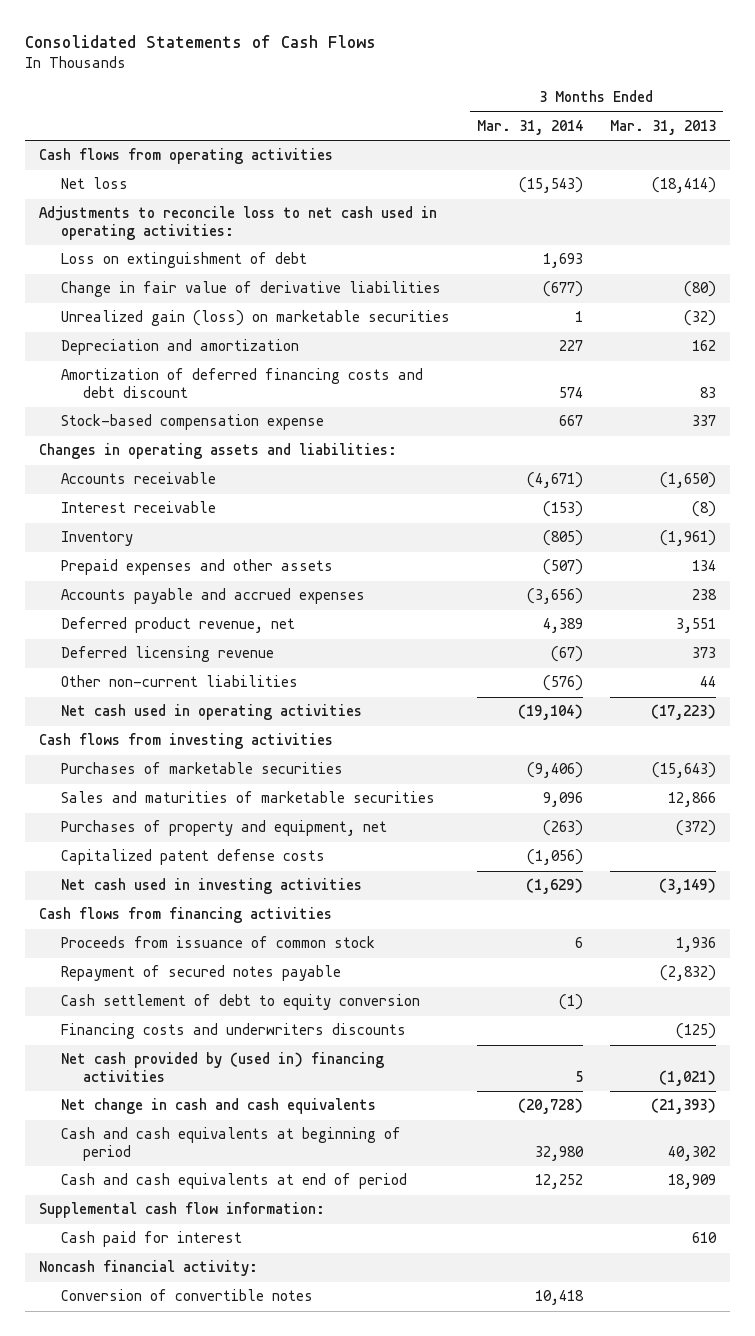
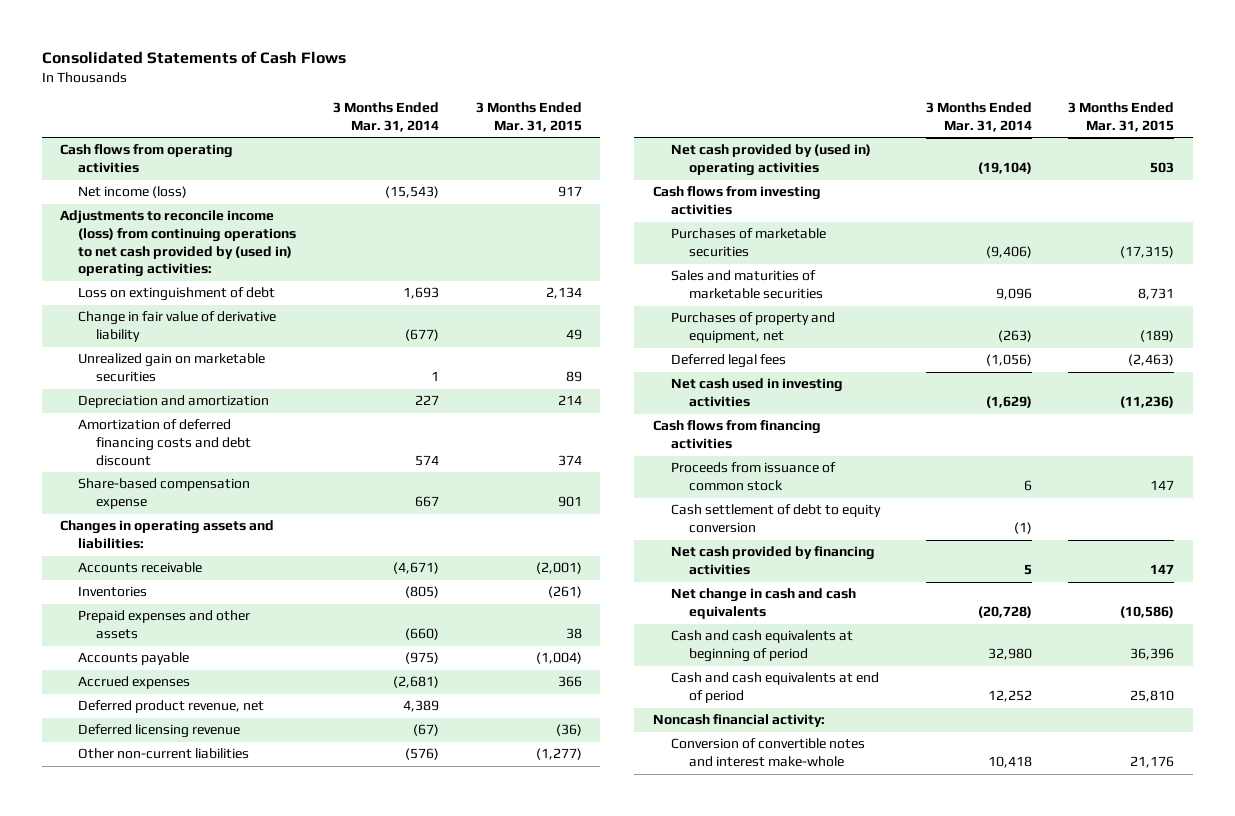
[610,119,717,135] Mar. 31, 2013 -> none
none -> [475,101,582,132] 3 Months Ended Mar. 31, 2015
[60,177,128,190] Net loss -> [78,186,188,199] Net income (loss)
[38,206,437,240] Adjustments to reconcile loss to net cash used in operating activities: -> [60,210,297,278] Adjustments to reconcile income (loss) from continuing operations to net cash provided by (used in) operating activities:
[60,281,441,298] Change in fair value of derivative liabilities -> [78,311,277,343] Change in fair value of derivative liability
[60,310,450,327] Unrealized gain (loss) on marketable securities -> [78,353,266,383] Unrealized gain on marketable securities
[60,414,324,431] Stock-based compensation expense -> [78,478,251,510] Share-based compensation expense
[60,501,216,514] Interest receivable -> none
[60,588,365,605] Accounts payable and accrued expenses -> none
[60,531,133,547] Inventory -> [78,586,148,598] Inventories
[542,559,583,576] (507) -> [404,628,439,641] (660)
none -> [78,652,190,666] Accounts payable
none -> [78,676,191,690] Accrued expenses
[60,704,362,721] Net cash used in operating activities -> [670,144,871,177] Net cash provided by (used in) operating activities
[60,849,325,866] Capitalized patent defense costs -> [670,354,786,369] Deferred legal fees
[60,965,341,982] Repayment of secured notes payable -> none
[60,1023,406,1040] Financing costs and underwriters discounts -> none
[60,1052,384,1082] Net cash provided by (used in) financing activities -> [670,546,875,576] Net cash provided by financing activities
[38,1202,325,1219] Supplemental cash flow information: -> none
[60,1231,242,1248] Cash paid for interest -> none
[60,1289,313,1302] Conversion of convertible notes -> [670,738,865,768] Conversion of convertible notes and interest make-whole

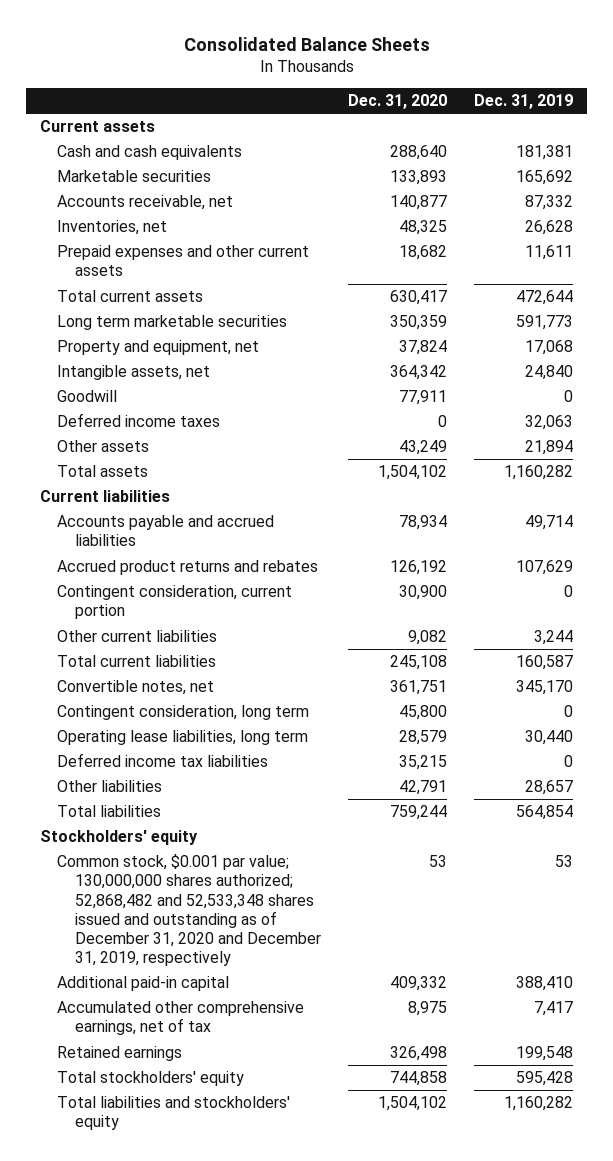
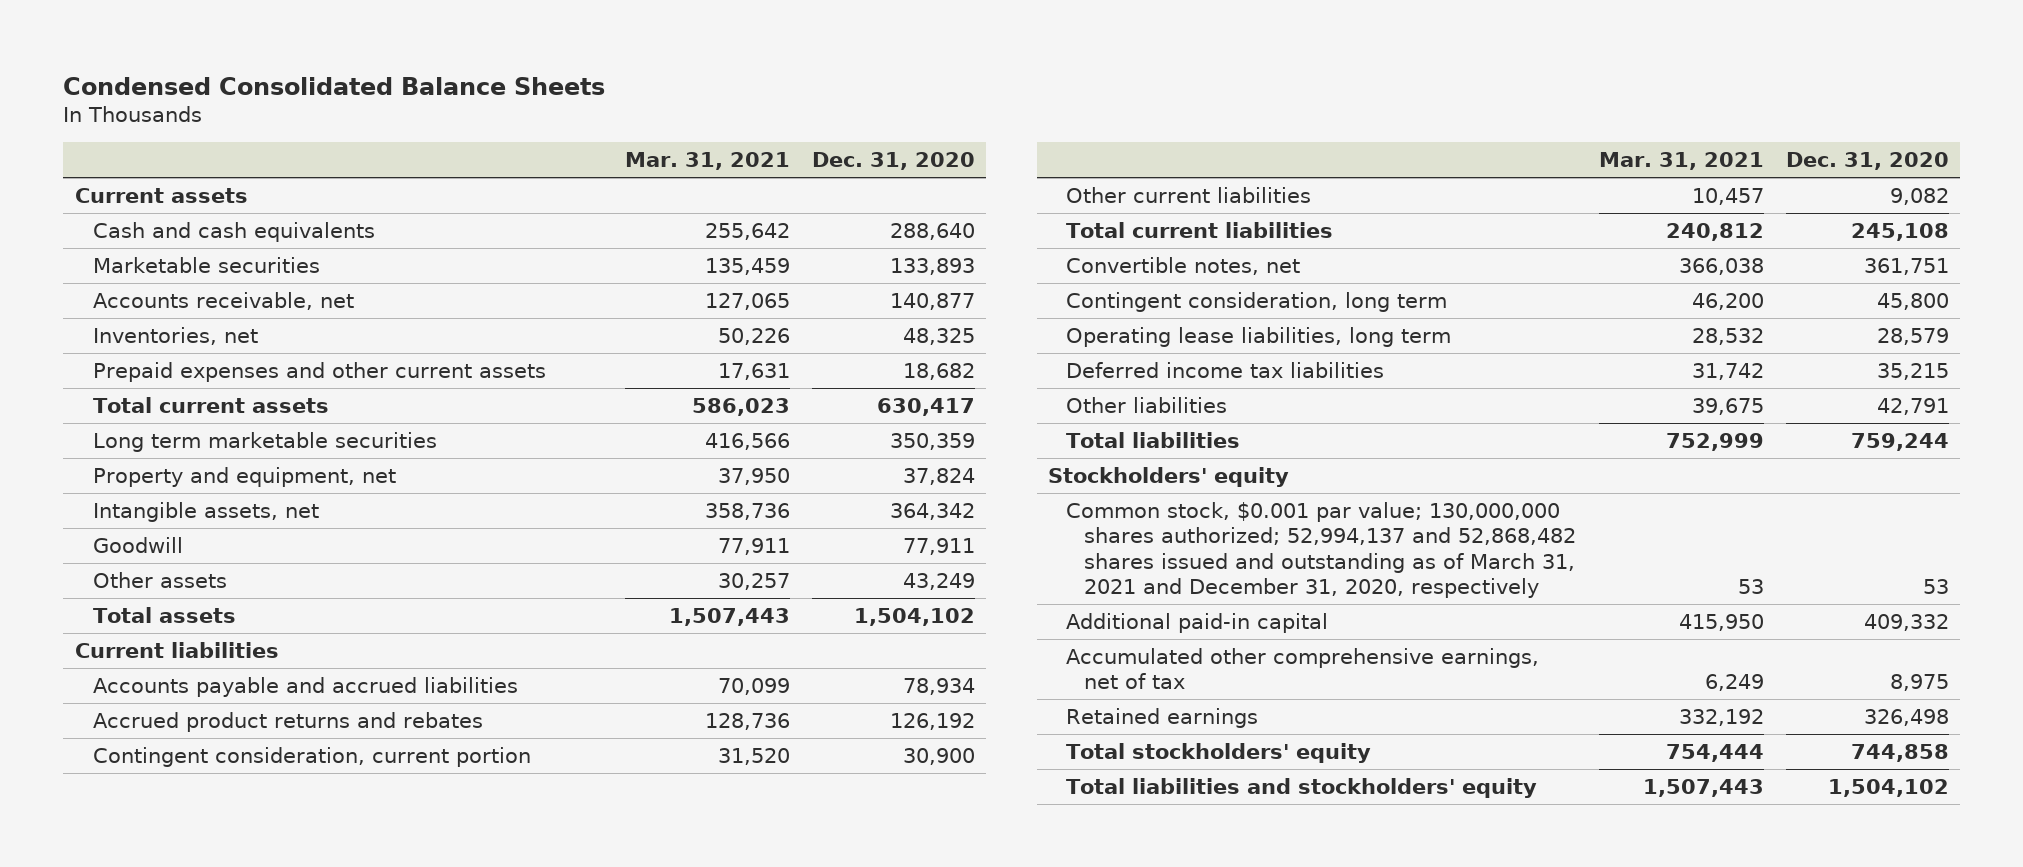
[183,36,430,51] Consolidated Balance Sheets -> [63,76,606,95] Condensed Consolidated Balance Sheets
[474,94,574,110] Dec. 31, 2019 -> none
none -> [624,152,790,171] Mar. 31, 2021
[57,413,221,428] Deferred income taxes -> none
[57,854,321,967] Common stock, $0.001 par value; 130,000,000 shares authorized; 52,868,482 and 52,533,348 shares issued and outstanding as of December 31, 2020 and December 31, 2019, respectively -> [1066,501,1577,599] Common stock, $0.001 par value; 130,000,000 shares authorized; 52,994,137 and 52,868,482 shares issued and outstanding as of March 31, 2021 and December 31, 2020, respectively

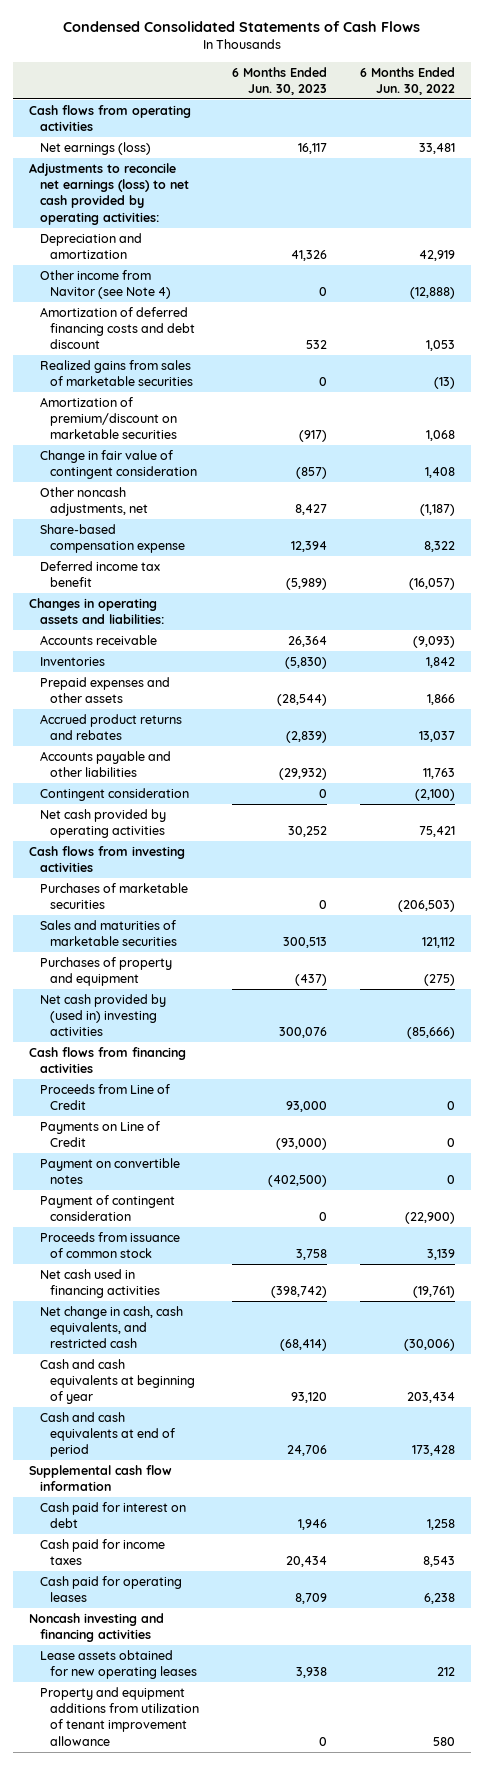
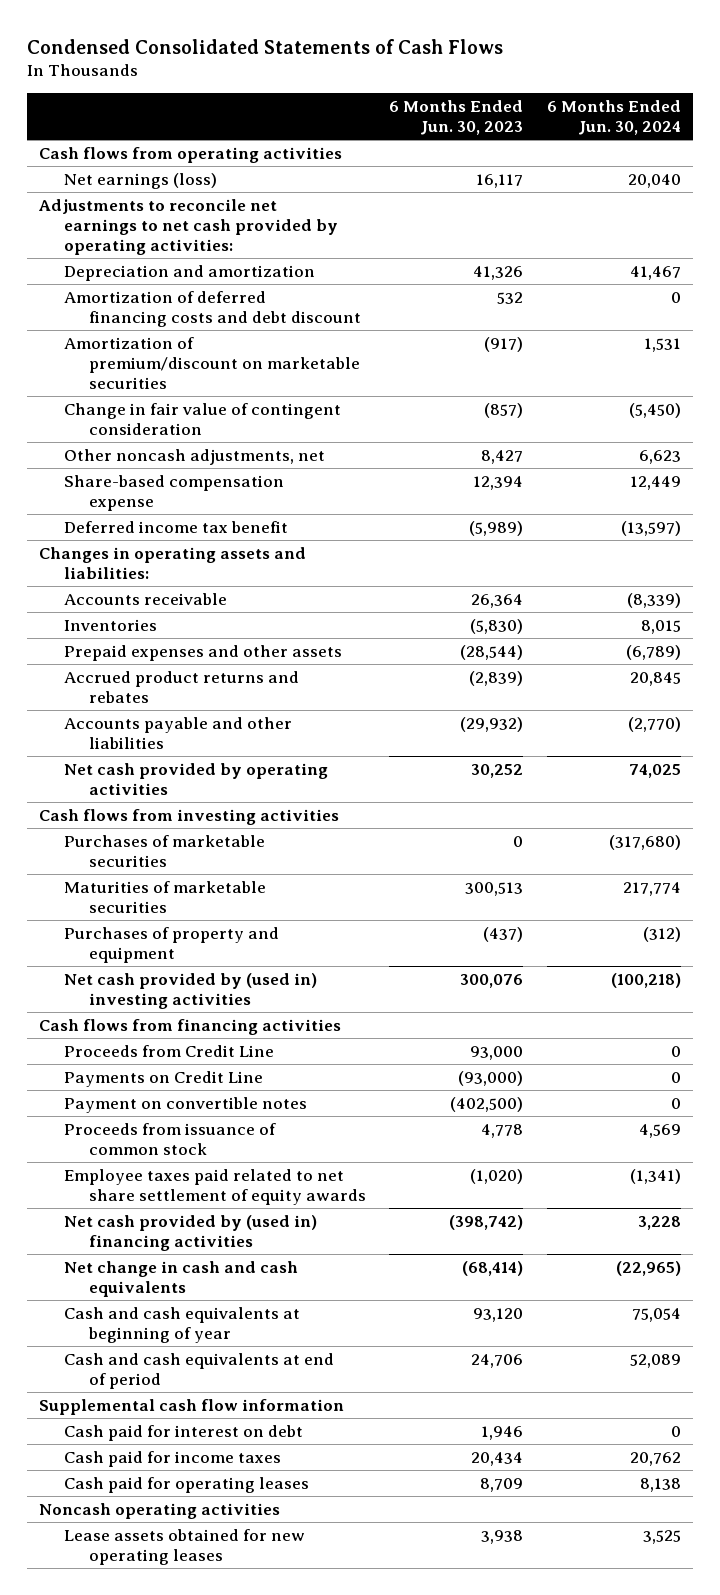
[359,66,455,95] 6 Months Ended Jun. 30, 2022 -> none
none -> [546,100,681,136] 6 Months Ended Jun. 30, 2024
[28,162,189,225] Adjustments to reconcile net earnings (loss) to net cash provided by operating activities: -> [38,198,338,256] Adjustments to reconcile net earnings to net cash provided by operating activities:
[39,269,172,300] Other income from Navitor (see Note 4) -> none
[39,359,194,387] Realized gains from sales of marketable securities -> none
[39,787,189,801] Contingent consideration -> none
[39,919,178,947] Sales and maturities of marketable securities -> [63,880,266,913] Maturities of marketable securities
[39,1083,170,1111] Proceeds from Line of Credit -> [63,1044,274,1057] Proceeds from Credit Line
[39,1120,160,1148] Payments on Line of Credit -> [63,1070,263,1087] Payments on Credit Line
[39,1194,175,1222] Payment of contingent consideration -> none
[295,1249,327,1261] 3,758 -> [481,1123,524,1138] 4,778
none -> [63,1168,366,1205] Employee taxes paid related to net share settlement of equity awards
[39,1268,161,1299] Net cash used in financing activities -> [63,1214,317,1251] Net cash provided by (used in) financing activities
[39,1305,183,1349] Net change in cash, cash equivalents, and restricted cash -> [63,1260,298,1297] Net change in cash and cash equivalents
[28,1612,164,1643] Noncash investing and financing activities -> [39,1502,281,1519] Noncash operating activities
[39,1686,200,1746] Property and equipment additions from utilization of tenant improvement allowance -> none

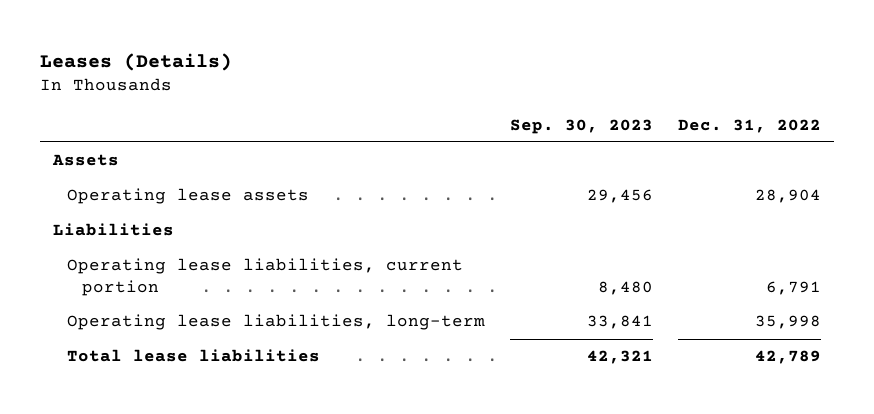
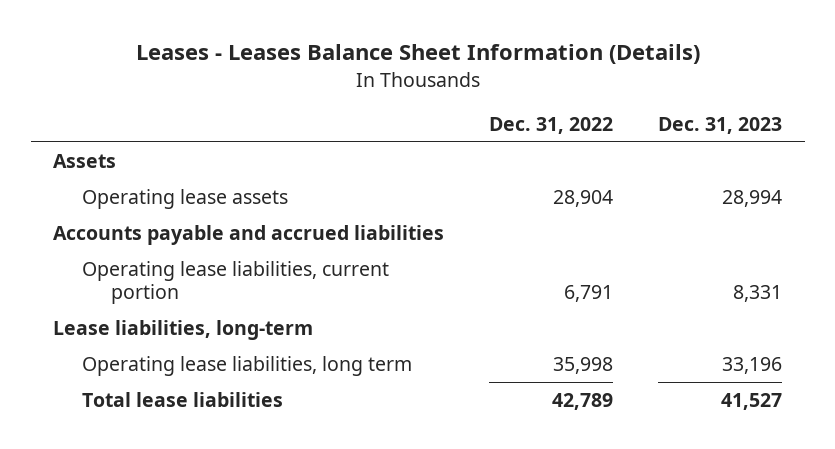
[40,52,233,71] Leases (Details) -> [135,44,700,65] Leases - Leases Balance Sheet Information (Details)
[510,118,654,134] Sep. 30, 2023 -> none
none -> [658,116,783,134] Dec. 31, 2023
[52,223,174,237] Liabilities -> none
none -> [53,225,445,246] Accounts payable and accrued liabilities
none -> [53,320,314,341] Lease liabilities, long-term
[67,314,486,331] Operating lease liabilities, long-term -> [82,356,413,377] Operating lease liabilities, long term

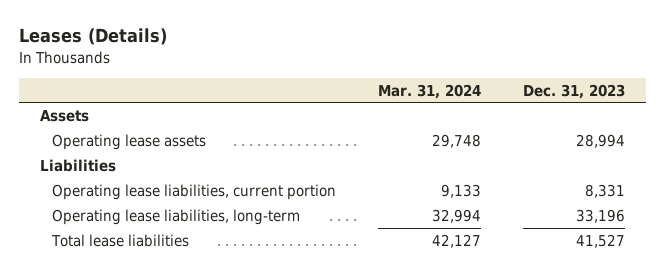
[135,44,700,65] Leases - Leases Balance Sheet Information (Details) -> [19,28,168,46] Leases (Details)
[489,116,614,134] Dec. 31, 2022 -> none
none -> [377,83,481,99] Mar. 31, 2024
[53,225,445,246] Accounts payable and accrued liabilities -> none
none -> [40,158,117,172] Liabilities
[53,320,314,341] Lease liabilities, long-term -> none
[82,356,413,377] Operating lease liabilities, long term -> [51,208,300,225] Operating lease liabilities, long-term

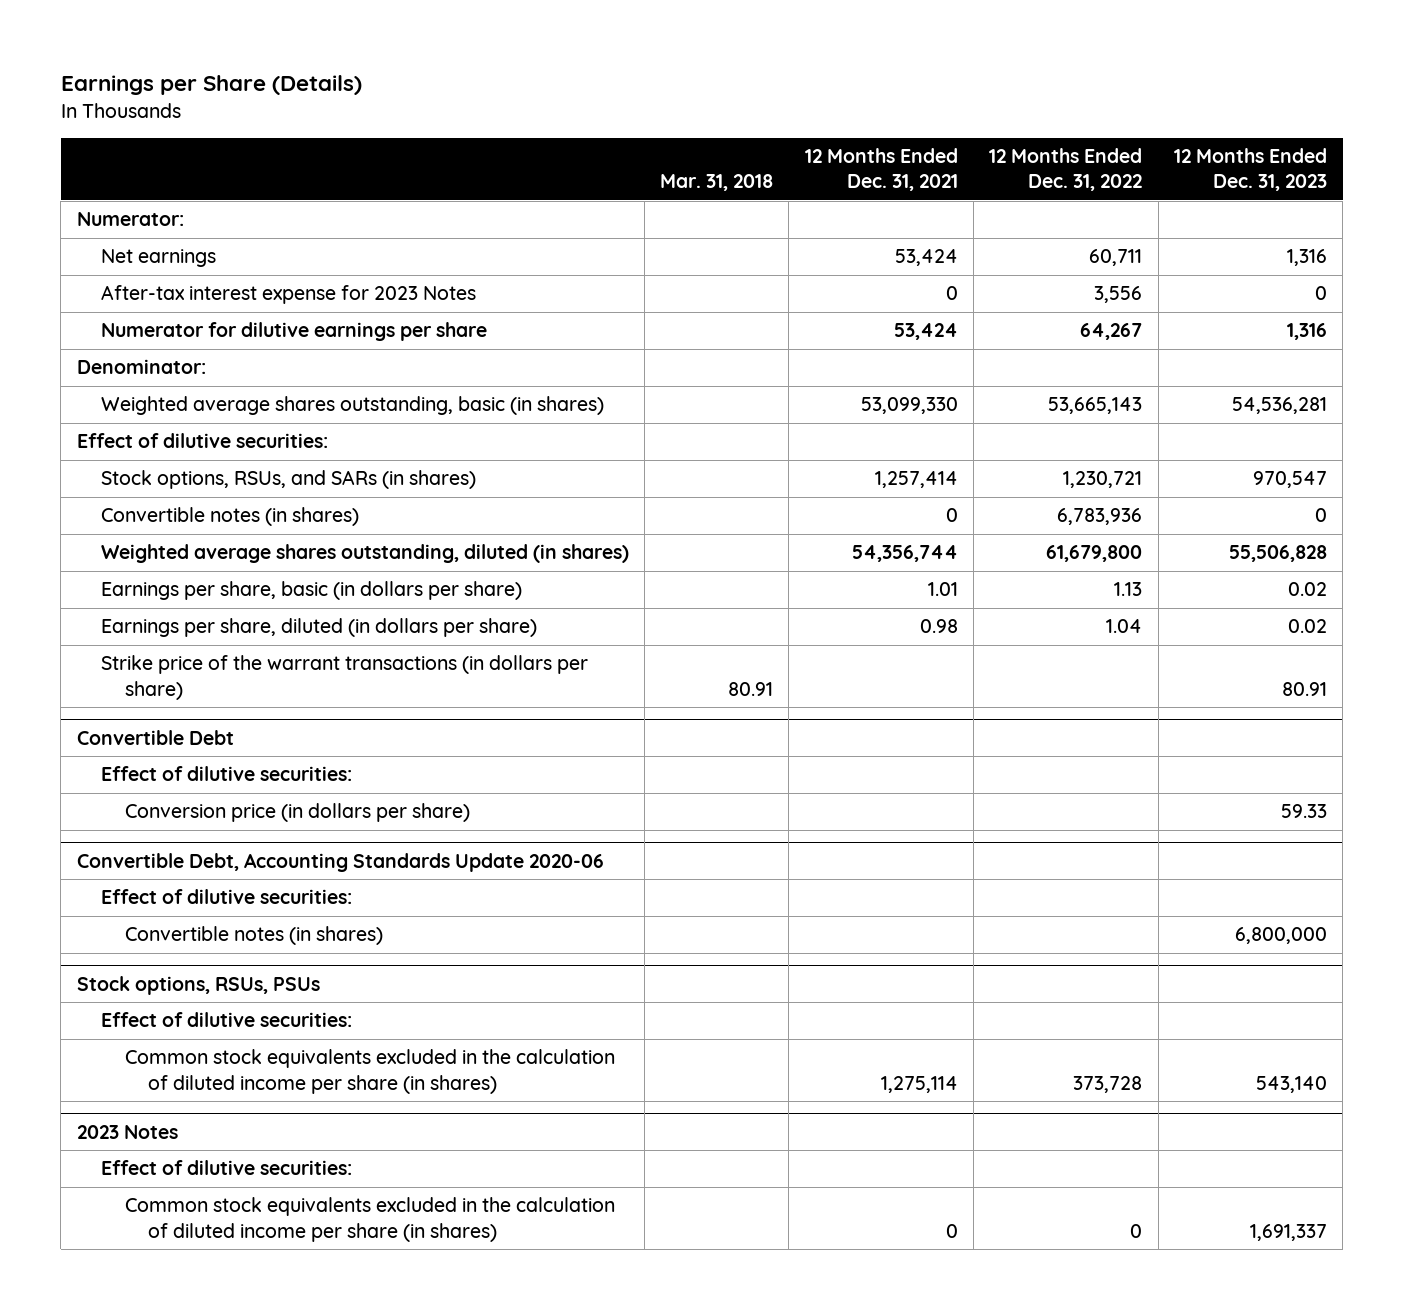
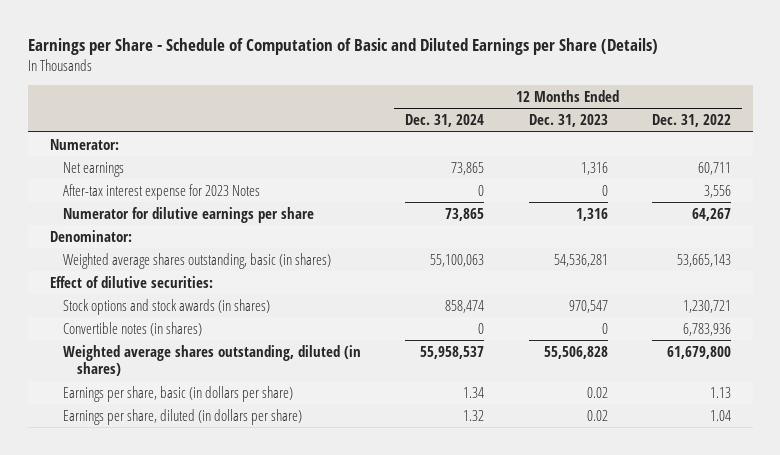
[60,75,362,96] Earnings per Share (Details) -> [27,37,658,55] Earnings per Share - Schedule of Computation of Basic and Diluted Earnings per Share (Details)
[660,174,774,192] Mar. 31, 2018 -> none
[804,147,958,192] 12 Months Ended Dec. 31, 2021 -> none
none -> [405,114,485,128] Dec. 31, 2024
[100,470,476,490] Stock options, RSUs, and SARs (in shares) -> [63,298,271,315] Stock options and stock awards (in shares)
[100,655,588,700] Strike price of the warrant transactions (in dollars per share) -> none
[76,729,234,745] Convertible Debt -> none
[100,766,352,782] Effect of dilutive securities: -> none
[124,803,470,823] Conversion price (in dollars per share) -> none
[76,852,604,872] Convertible Debt, Accounting Standards Update 2020-06 -> none
[100,889,352,905] Effect of dilutive securities: -> none
[124,926,383,946] Convertible notes (in shares) -> none
[76,975,320,995] Stock options, RSUs, PSUs -> none
[100,1012,352,1028] Effect of dilutive securities: -> none
[124,1049,615,1094] Common stock equivalents excluded in the calculation of diluted income per share (in shares) -> none
[76,1124,178,1139] 2023 Notes -> none
[100,1160,352,1176] Effect of dilutive securities: -> none
[124,1197,615,1242] Common stock equivalents excluded in the calculation of diluted income per share (in shares) -> none

